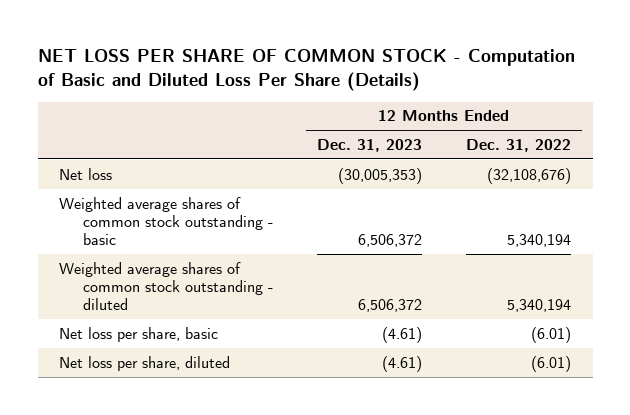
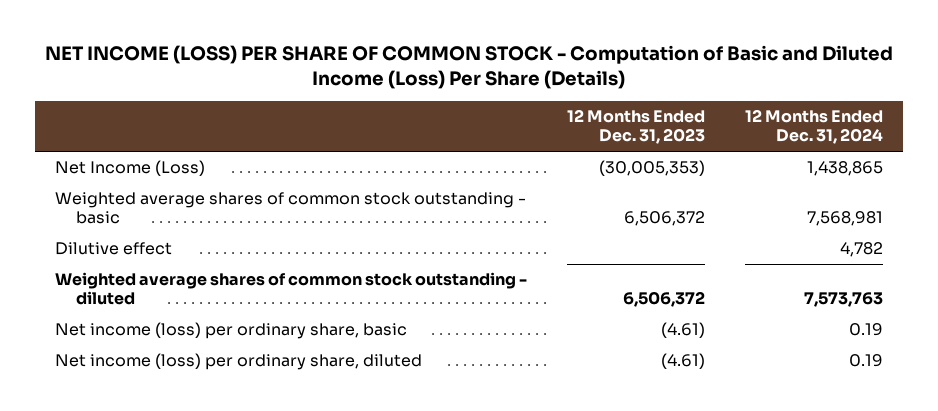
[37,48,575,92] NET LOSS PER SHARE OF COMMON STOCK - Computation of Basic and Diluted Loss Per Share (Details) -> [44,44,893,89] NET INCOME (LOSS) PER SHARE OF COMMON STOCK - Computation of Basic and Diluted Income (Loss) Per Share (Details)
[465,138,571,152] Dec. 31, 2022 -> none
none -> [744,109,883,145] 12 Months Ended Dec. 31, 2024
[59,167,113,180] Net loss -> [54,160,205,177] Net Income (Loss)
none -> [54,242,172,256] Dilutive effect
[59,326,219,342] Net loss per share, basic -> [54,322,407,340] Net income (loss) per ordinary share, basic
[59,355,231,371] Net loss per share, diluted -> [54,353,422,371] Net income (loss) per ordinary share, diluted

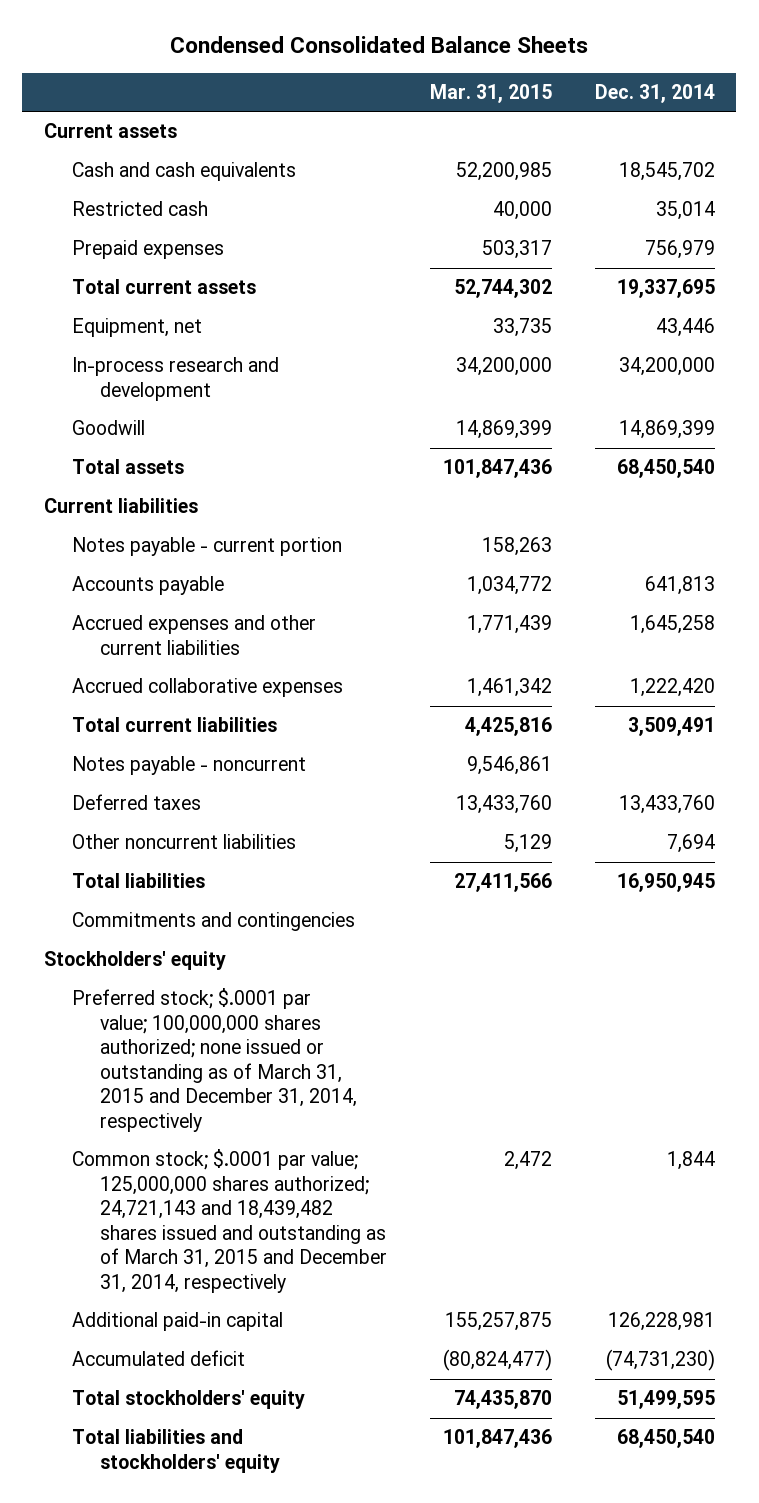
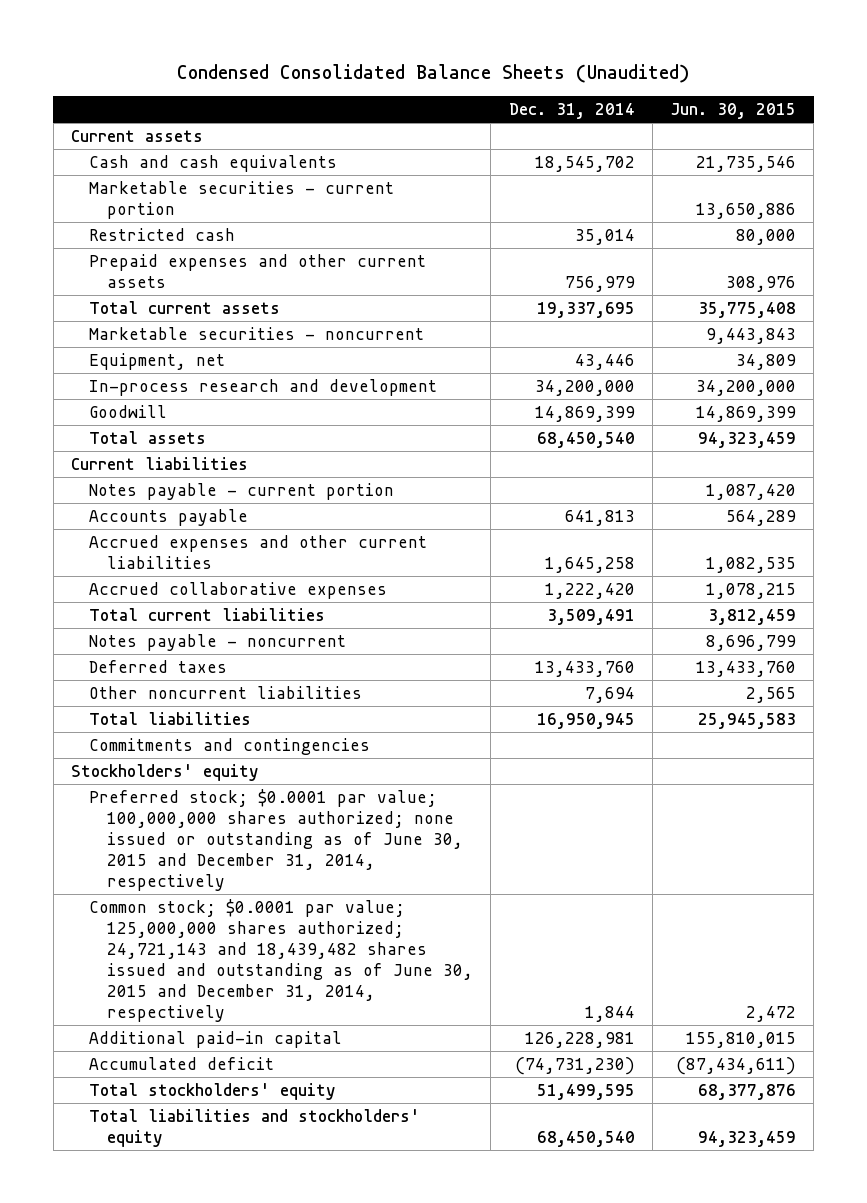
[170,35,589,53] Condensed Consolidated Balance Sheets -> [176,64,690,84] Condensed Consolidated Balance Sheets (Unaudited)
[430,83,553,103] Mar. 31, 2015 -> none
none -> [670,103,797,120] Jun. 30, 2015
none -> [89,180,395,219] Marketable securities - current portion
[72,240,225,260] Prepaid expenses -> [89,253,427,288] Prepaid expenses and other current assets
none -> [89,326,425,340] Marketable securities - noncurrent
[72,988,358,1132] Preferred stock; $.0001 par value; 100,000,000 shares authorized; none issued or outstanding as of March 31, 2015 and December 31, 2014, respectively -> [89,788,464,891] Preferred stock; $0.0001 par value; 100,000,000 shares authorized; none issued or outstanding as of June 30, 2015 and December 31, 2014, respectively
[72,1149,388,1293] Common stock; $.0001 par value; 125,000,000 shares authorized; 24,721,143 and 18,439,482 shares issued and outstanding as of March 31, 2015 and December 31, 2014, respectively -> [89,898,474,1022] Common stock; $0.0001 par value; 125,000,000 shares authorized; 24,721,143 and 18,439,482 shares issued and outstanding as of June 30, 2015 and December 31, 2014, respectively

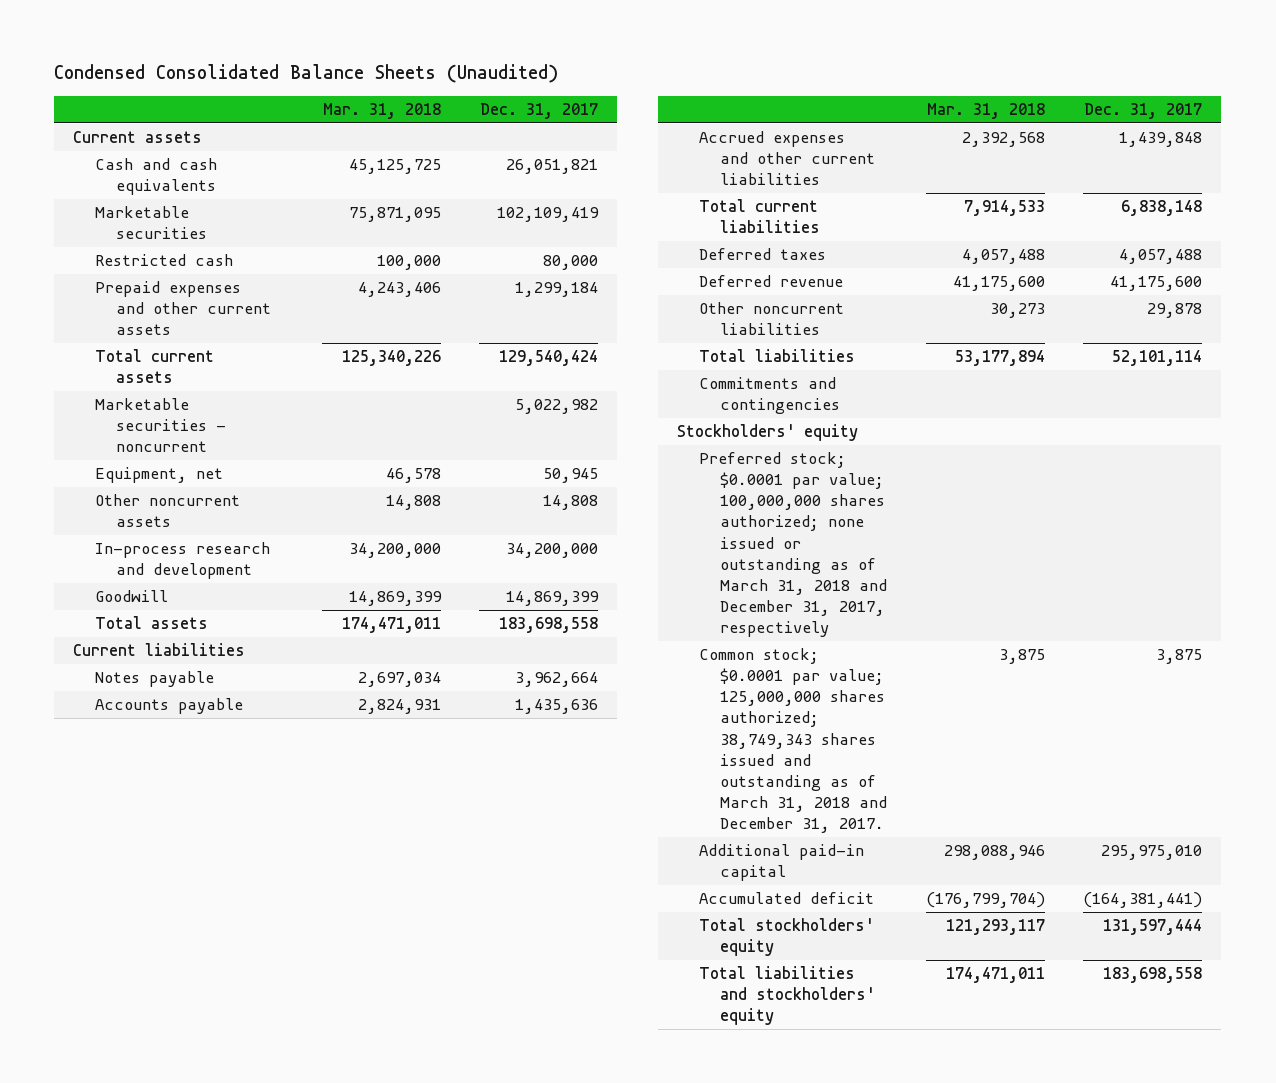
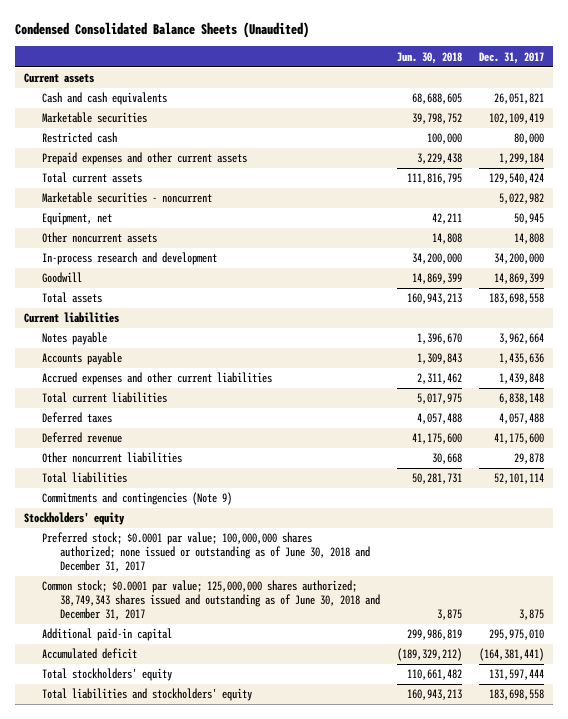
[322,102,441,119] Mar. 31, 2018 -> none
none -> [396,51,462,64] Jun. 30, 2018
[698,377,841,415] Commitments and contingencies -> [41,492,232,506] Commitments and contingencies (Note 9)
[698,452,888,638] Preferred stock; $0.0001 par value; 100,000,000 shares authorized; none issued or outstanding as of March 31, 2018 and December 31, 2017, respectively -> [41,532,370,573] Preferred stock; $0.0001 par value; 100,000,000 shares authorized; none issued or outstanding as of June 30, 2018 and December 31, 2017
[698,648,888,834] Common stock; $0.0001 par value; 125,000,000 shares authorized; 38,749,343 shares issued and outstanding as of March 31, 2018 and December 31, 2017. -> [41,580,380,621] Common stock; $0.0001 par value; 125,000,000 shares authorized; 38,749,343 shares issued and outstanding as of June 30, 2018 and December 31, 2017

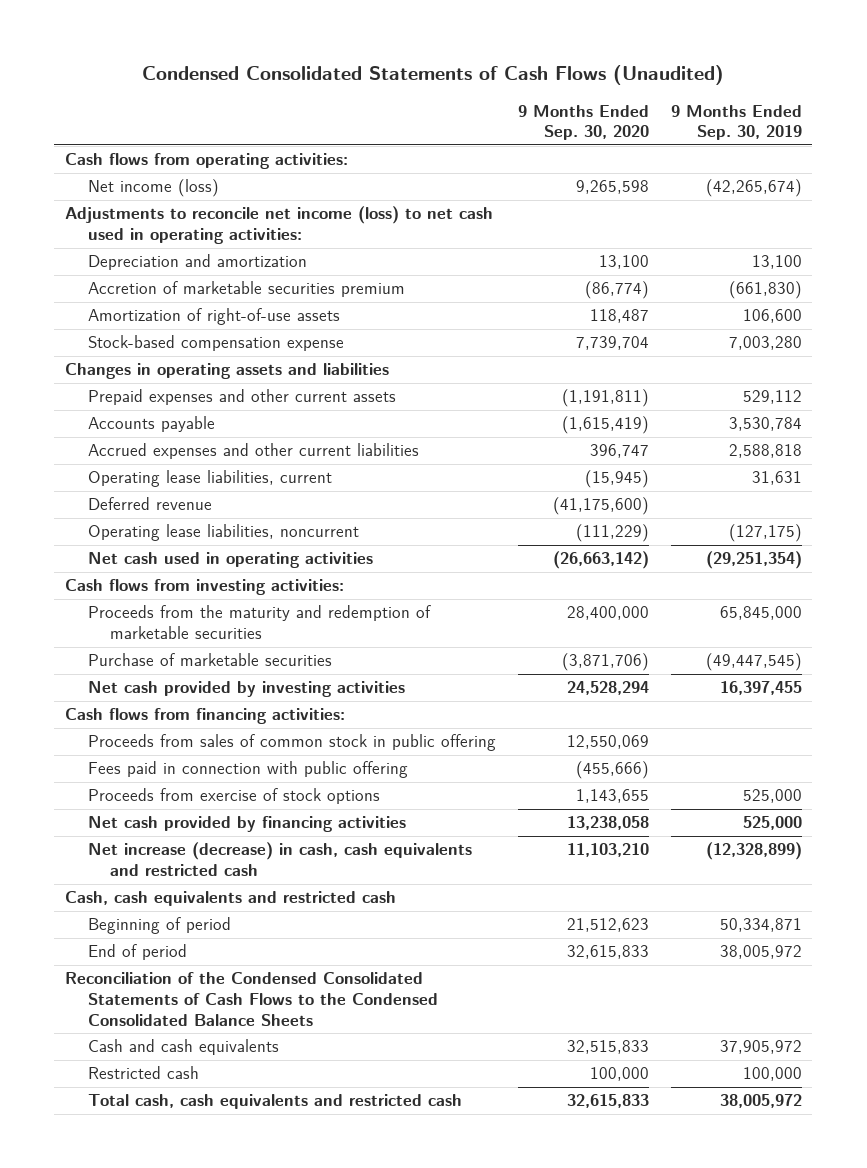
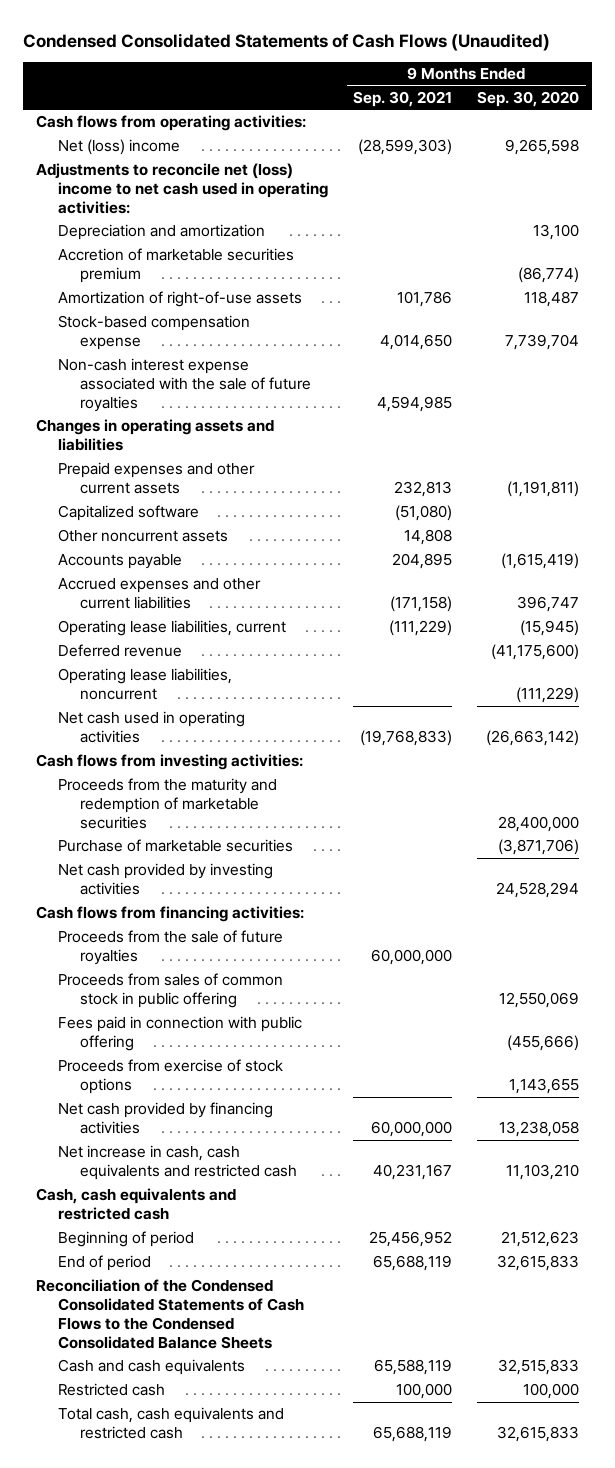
[670,104,802,141] 9 Months Ended Sep. 30, 2019 -> none
none -> [353,90,453,107] Sep. 30, 2021
[87,179,219,198] Net income (loss) -> [57,139,180,156] Net (loss) income
[65,206,494,245] Adjustments to reconcile net income (loss) to net cash used in operating activities: -> [35,163,328,215] Adjustments to reconcile net (loss) income to net cash used in operating activities:
none -> [57,358,312,413] Non-cash interest expense associated with the sale of future royalties
none -> [57,505,199,522] Capitalized software
none -> [57,529,228,543] Other noncurrent assets
none -> [57,930,283,966] Proceeds from the sale of future royalties
[87,842,472,877] Net increase (decrease) in cash, cash equivalents and restricted cash -> [57,1145,298,1181] Net increase in cash, cash equivalents and restricted cash

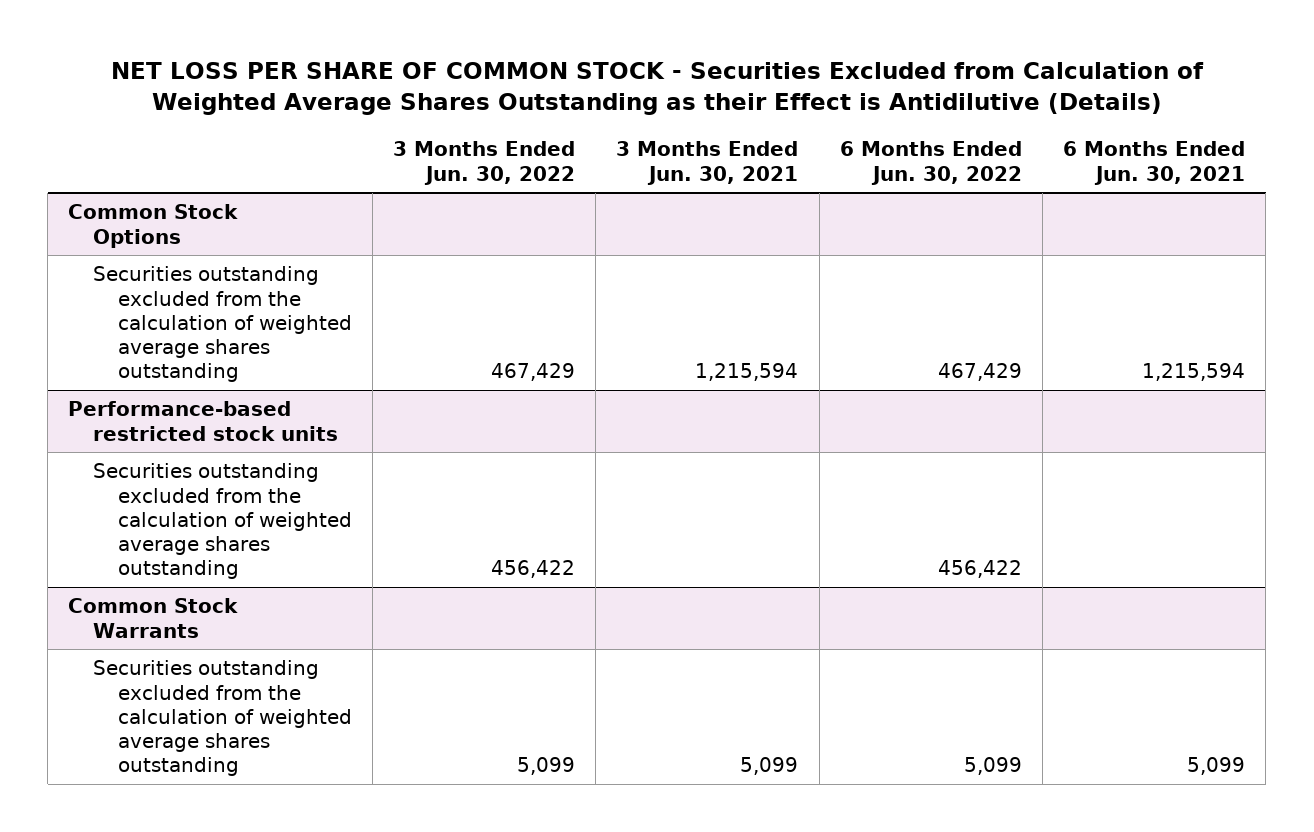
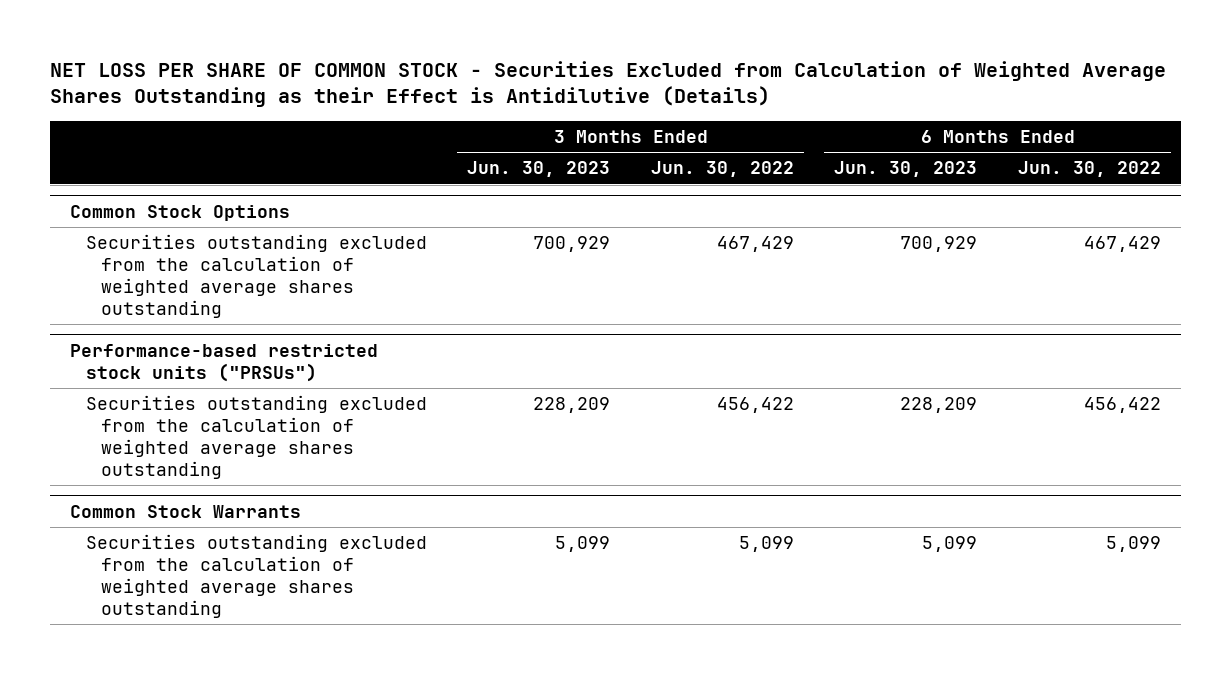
[616,141,799,185] 3 Months Ended Jun. 30, 2021 -> none
[1063,141,1246,185] 6 Months Ended Jun. 30, 2021 -> none
none -> [467,161,611,178] Jun. 30, 2023
none -> [834,161,978,178] Jun. 30, 2023
[68,401,338,441] Performance-based restricted stock units -> [70,343,379,382] Performance-based restricted stock units ("PRSUs")

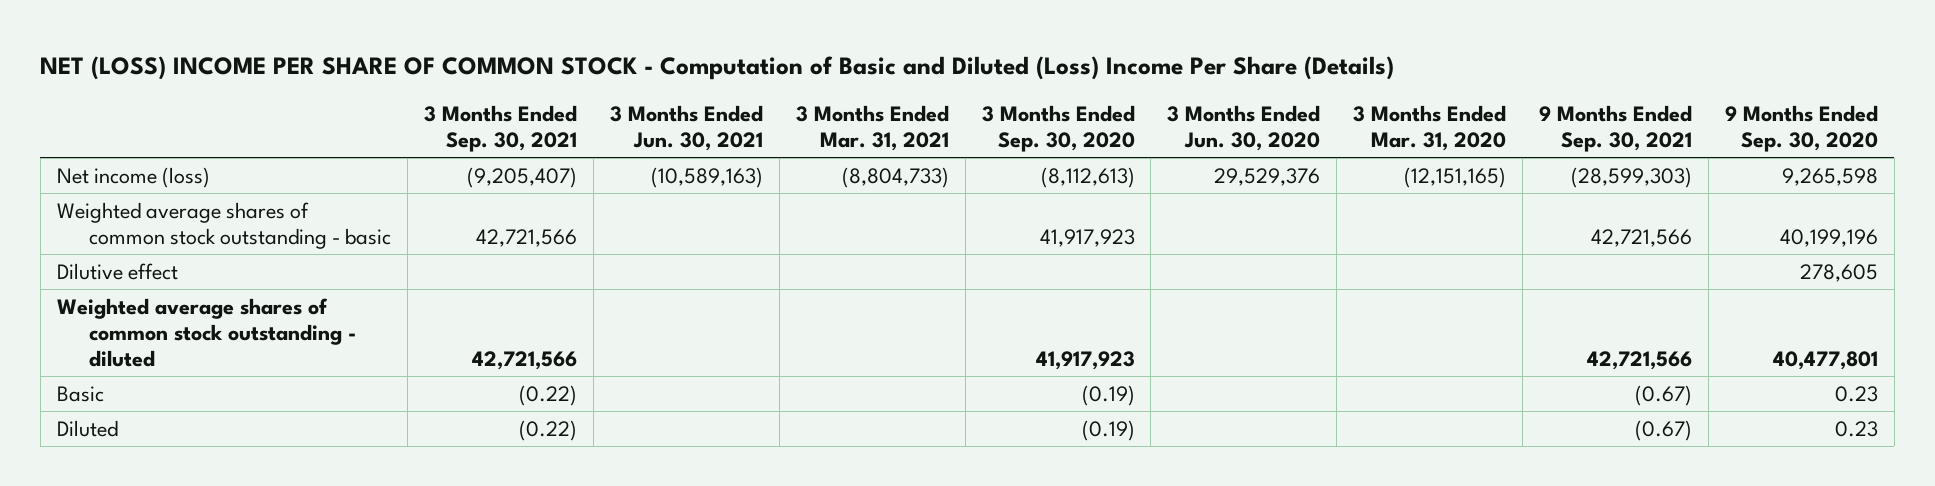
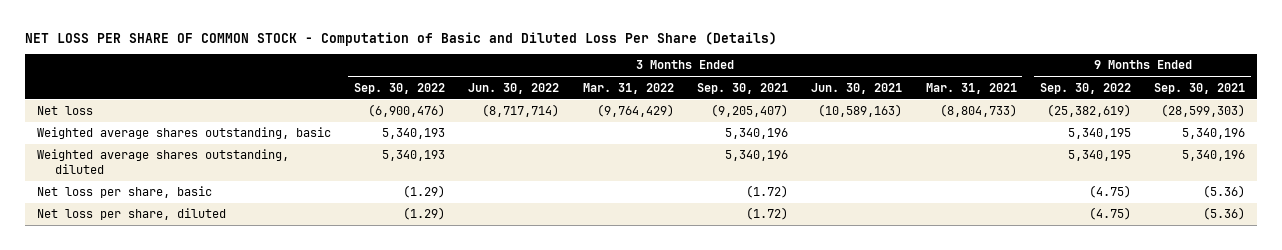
[40,56,1395,81] NET (LOSS) INCOME PER SHARE OF COMMON STOCK - Computation of Basic and Diluted (Loss) Income Per Share (Details) -> [25,31,778,46] NET LOSS PER SHARE OF COMMON STOCK - Computation of Basic and Diluted Loss Per Share (Details)
[981,104,1135,152] 3 Months Ended Sep. 30, 2020 -> none
[1167,104,1321,151] 3 Months Ended Jun. 30, 2020 -> none
[1353,104,1507,151] 3 Months Ended Mar. 31, 2020 -> none
[1724,104,1878,152] 9 Months Ended Sep. 30, 2020 -> none
none -> [354,82,446,94] Sep. 30, 2022
none -> [468,82,560,94] Jun. 30, 2022
none -> [582,82,674,94] Mar. 31, 2022
none -> [1039,82,1131,94] Sep. 30, 2022
[56,262,178,280] Dilutive effect -> none
[56,166,210,188] Net income (loss) -> [36,106,93,116] Net loss
[56,201,392,249] Weighted average shares of common stock outstanding - basic -> [36,127,331,140] Weighted average shares outstanding, basic
[476,228,578,247] 42,721,566 -> [725,128,789,140] 5,340,196
[1591,228,1693,247] 42,721,566 -> [1182,128,1246,140] 5,340,196
[56,297,357,367] Weighted average shares of common stock outstanding - diluted -> [36,149,289,174] Weighted average shares outstanding, diluted
[472,350,578,370] 42,721,566 -> [725,150,789,162] 5,340,196
[1587,350,1693,370] 42,721,566 -> [1182,150,1246,162] 5,340,196
[56,385,104,402] Basic -> [36,186,212,199] Net loss per share, basic
[519,384,578,406] (0.22) -> [746,185,789,199] (1.72)
[1635,384,1693,406] (0.67) -> [1203,185,1246,199] (5.36)
[56,419,118,437] Diluted -> [36,208,226,221] Net loss per share, diluted
[519,419,578,441] (0.22) -> [746,207,789,221] (1.72)
[1635,419,1693,441] (0.67) -> [1203,207,1246,221] (5.36)

